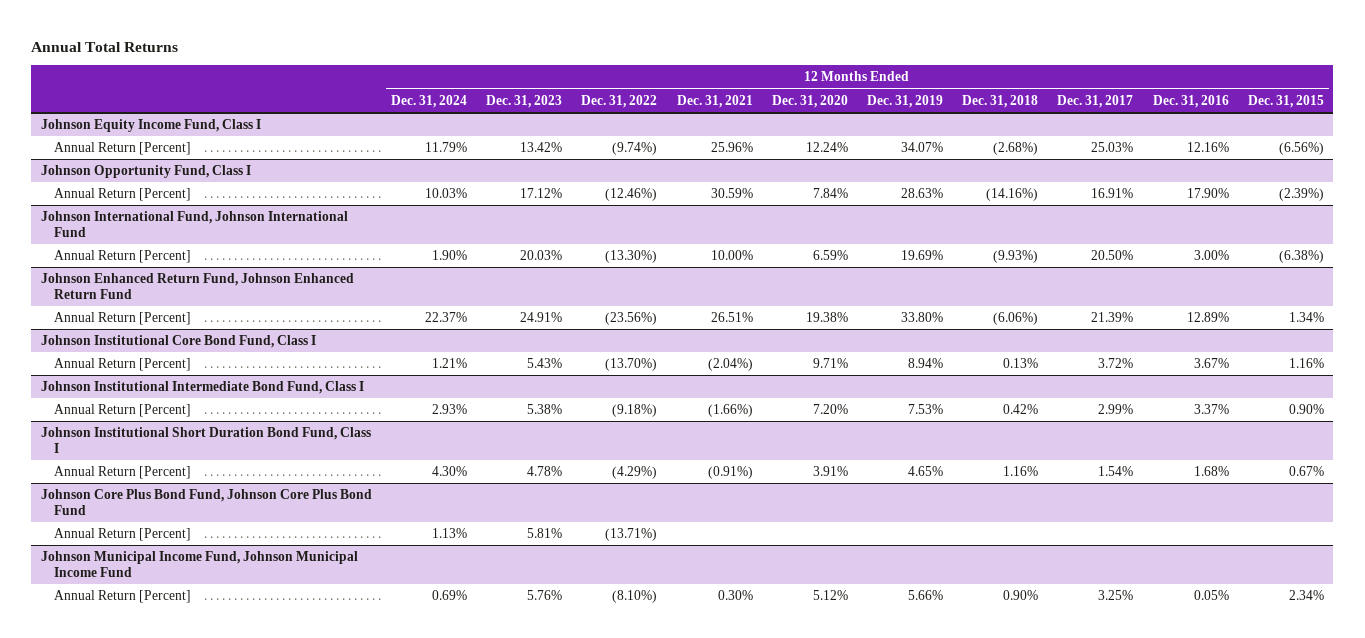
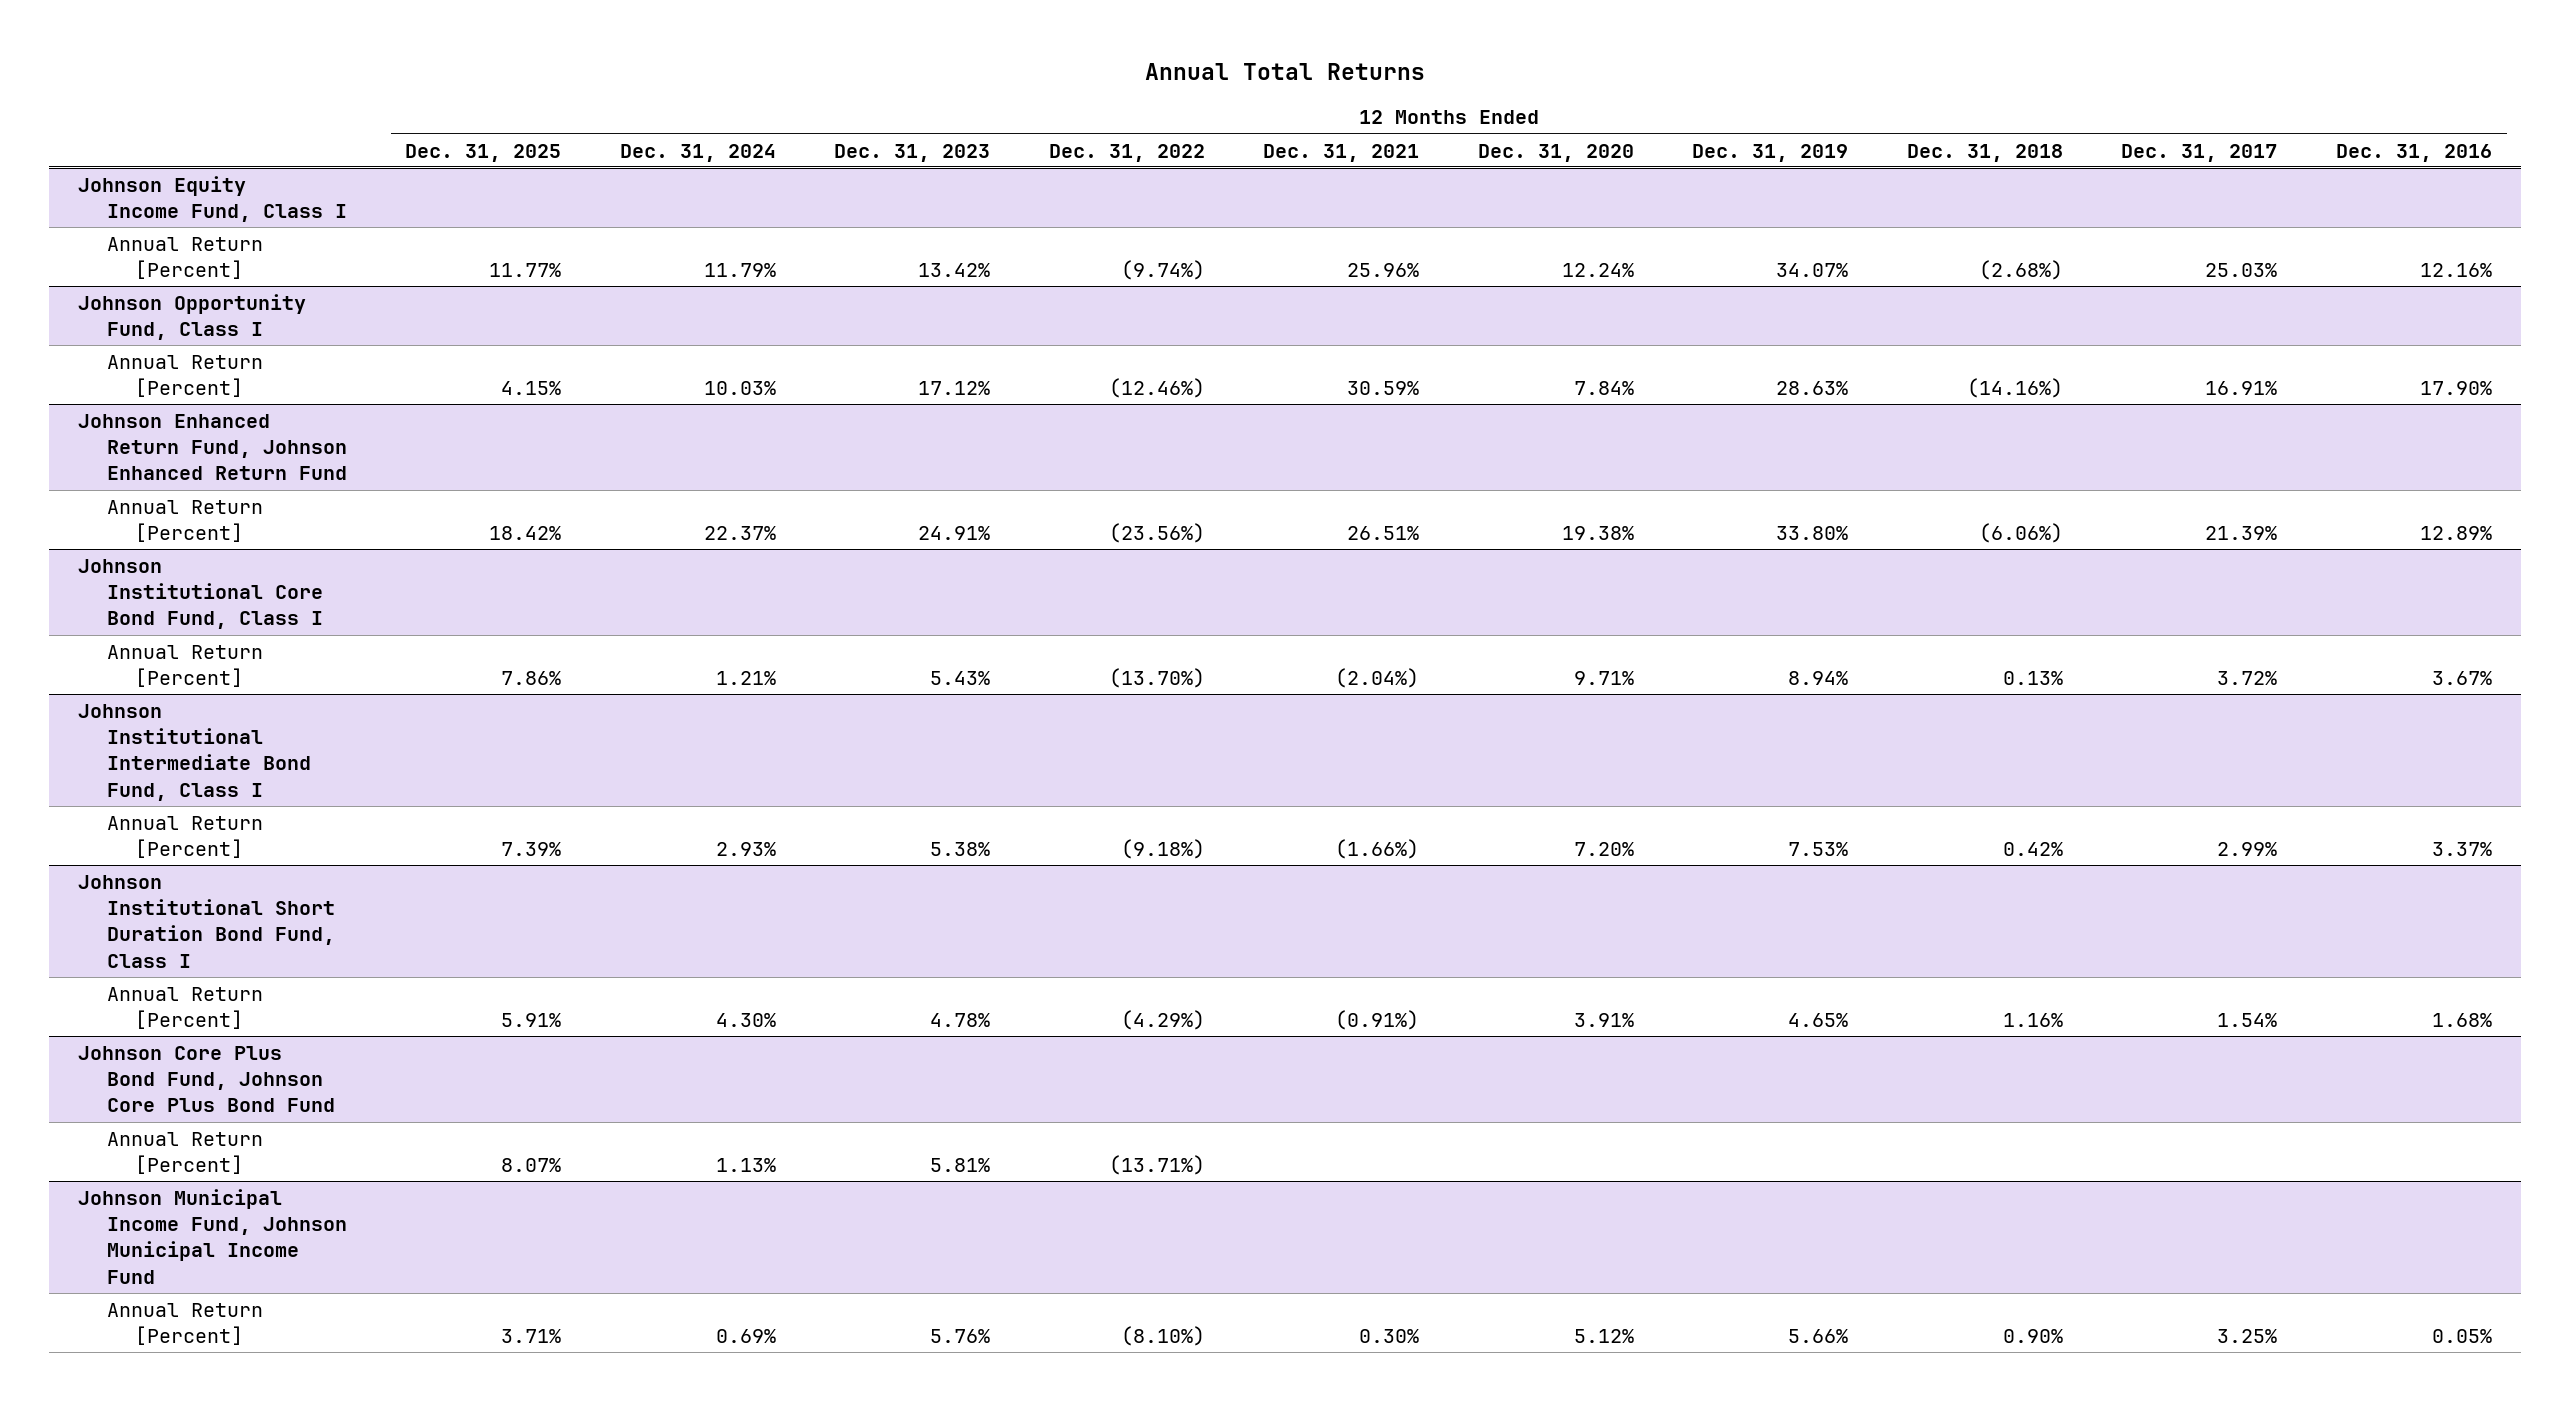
[1247,94,1324,108] Dec. 31, 2015 -> none
none -> [405,143,562,162] Dec. 31, 2025
[40,211,348,237] Johnson International Fund, Johnson International Fund -> none
[53,250,191,264] Annual Return [Percent] -> none

